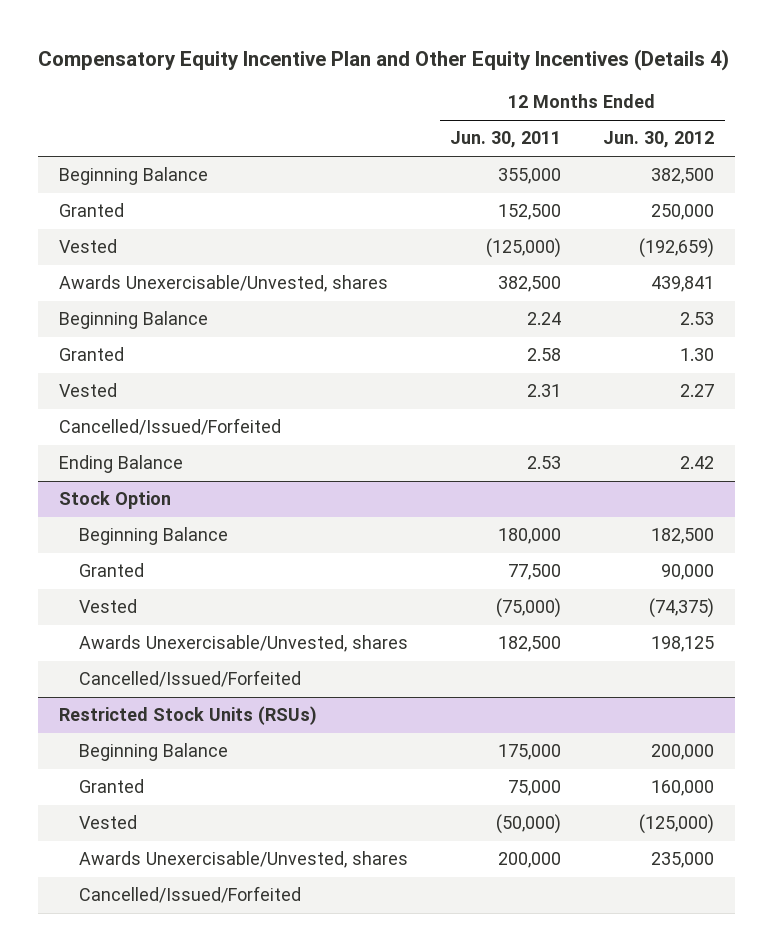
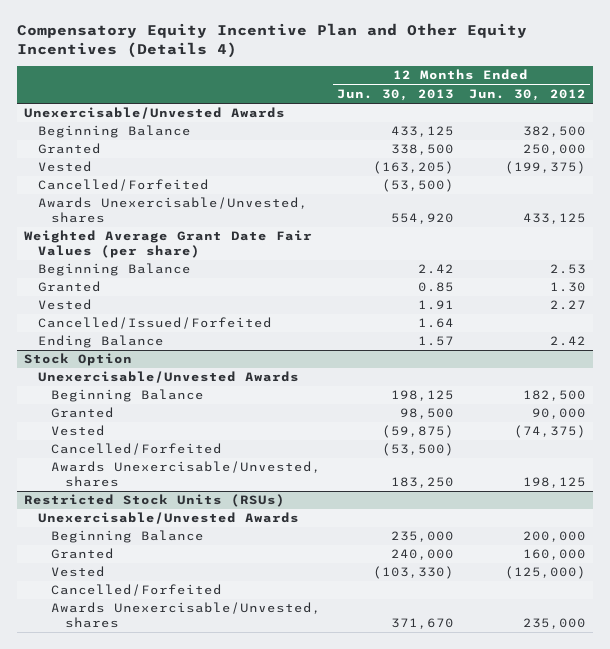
[450,131,562,149] Jun. 30, 2011 -> none
none -> [336,88,454,101] Jun. 30, 2013
none -> [24,107,286,120] Unexercisable/Unvested Awards
[639,238,715,259] (192,659) -> [504,161,586,175] (199,375)
none -> [37,179,209,192] Cancelled/Forfeited
[651,276,715,293] 439,841 -> [522,213,586,225] 433,125
none -> [24,230,313,259] Weighted Average Grant Date Fair Values (per share)
none -> [37,371,299,384] Unexercisable/Unvested Awards
none -> [51,443,223,456] Cancelled/Forfeited
[78,670,301,688] Cancelled/Issued/Forfeited -> none
none -> [37,512,299,525] Unexercisable/Unvested Awards
none -> [51,584,223,597] Cancelled/Forfeited
[78,886,301,904] Cancelled/Issued/Forfeited -> none

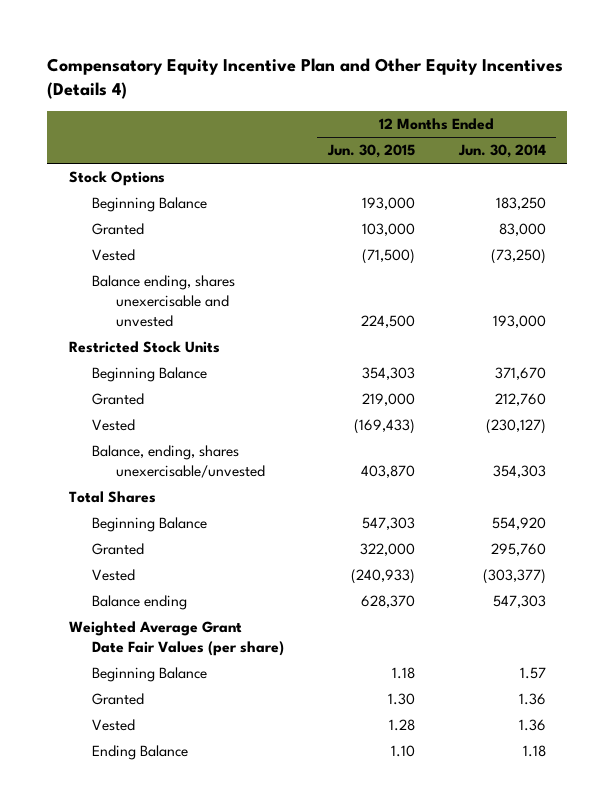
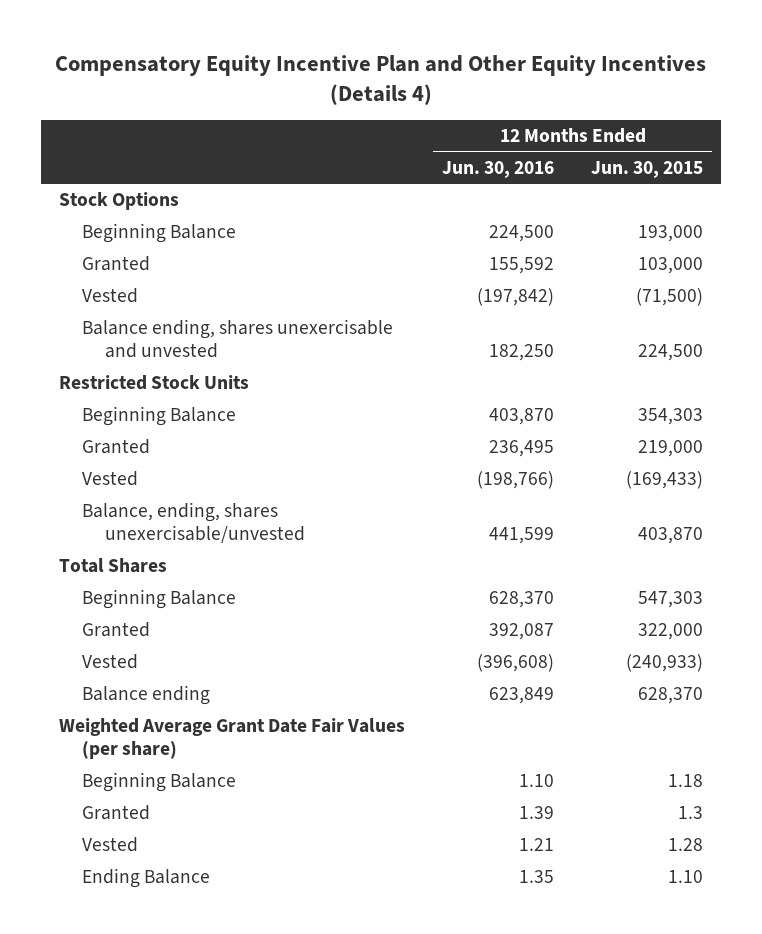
[457,144,546,159] Jun. 30, 2014 -> none
none -> [442,161,555,179] Jun. 30, 2016
[387,693,415,706] 1.30 -> [678,806,704,820] 1.3

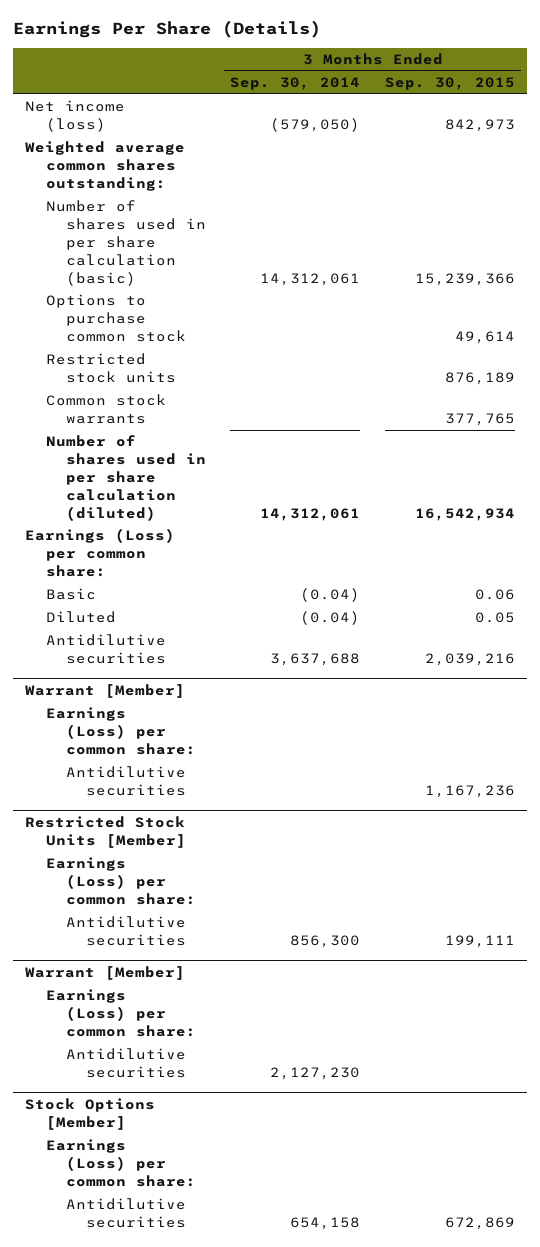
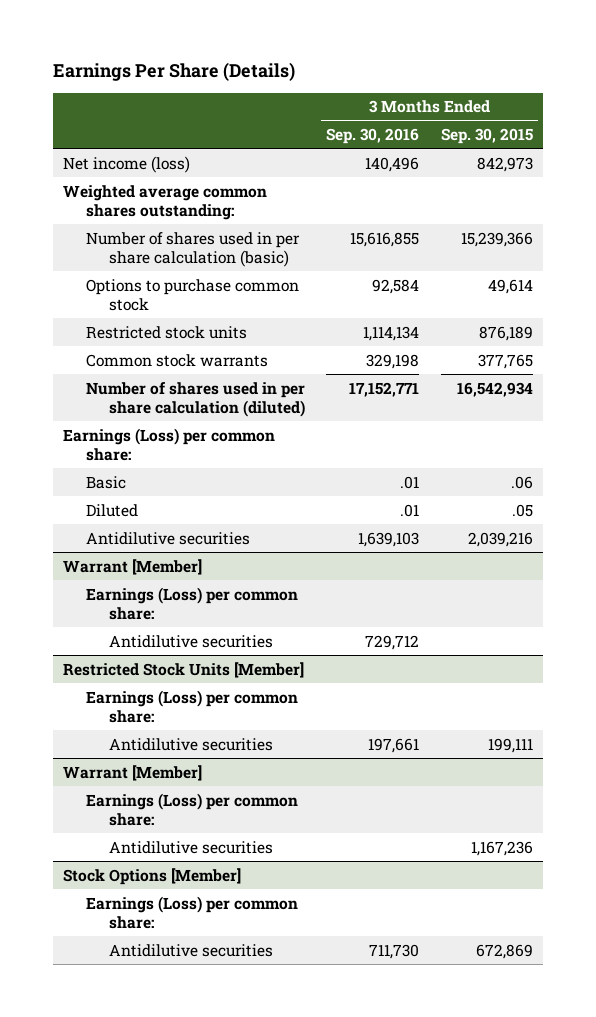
[230,77,361,91] Sep. 30, 2014 -> none
none -> [326,128,420,145] Sep. 30, 2016
[475,589,516,601] 0.06 -> [510,475,533,489] .06
[475,612,516,624] 0.05 -> [511,503,533,517] .05
[65,1048,186,1079] Antidilutive securities -> [108,634,273,648] Antidilutive securities
[65,766,186,797] Antidilutive securities -> [108,840,273,854] Antidilutive securities

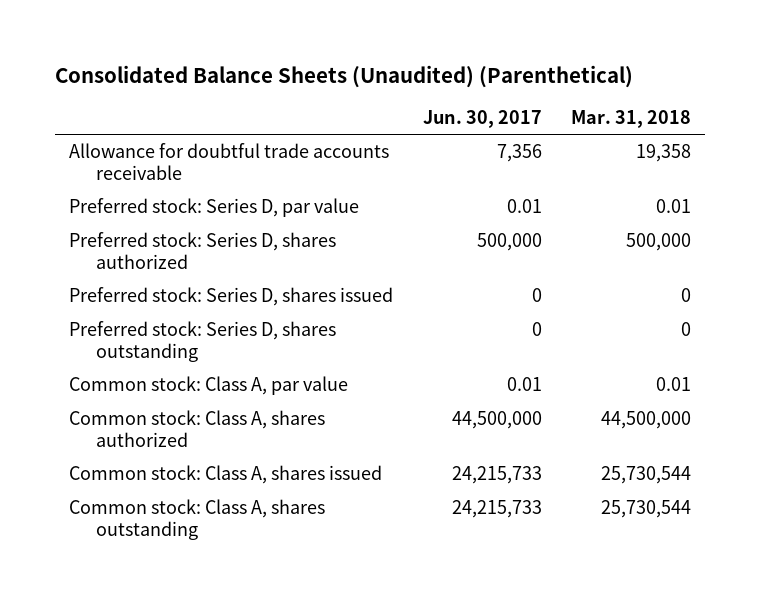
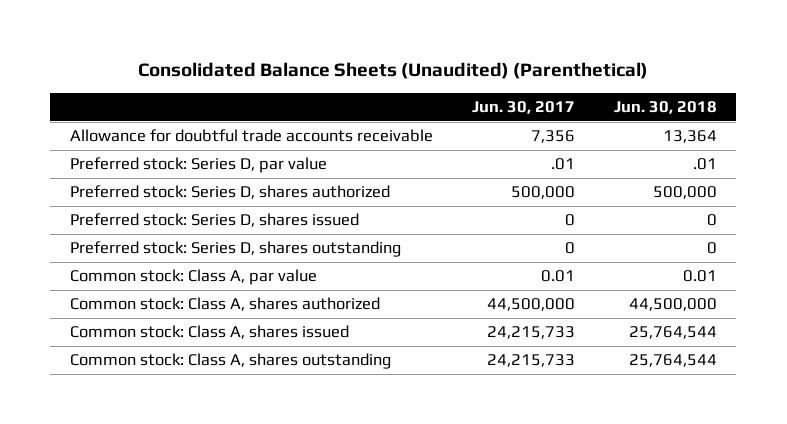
[570,109,691,128] Mar. 31, 2018 -> none
none -> [613,101,717,115] Jun. 30, 2018
[506,199,542,214] 0.01 -> [550,158,575,171] .01

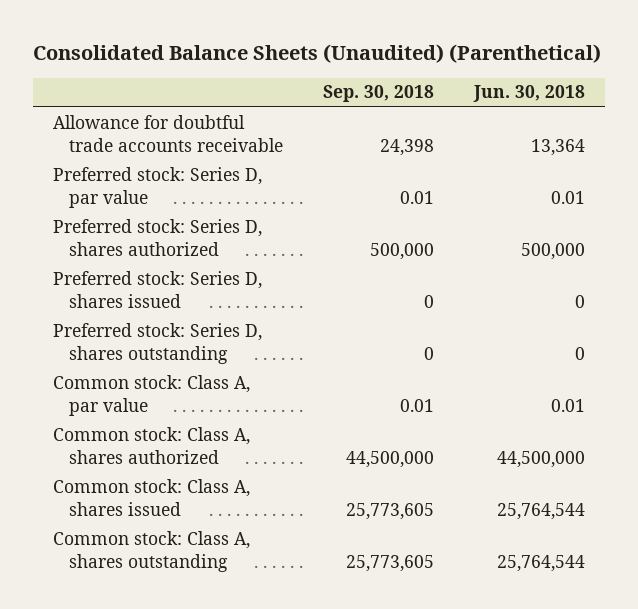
[471,101,575,115] Jun. 30, 2017 -> none
none -> [323,85,435,103] Sep. 30, 2018
[692,158,717,171] .01 -> [551,190,586,204] 0.01

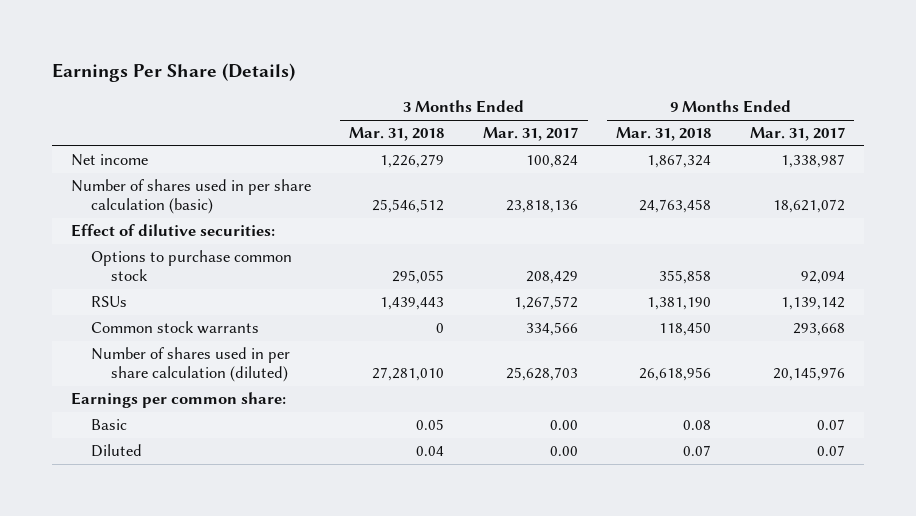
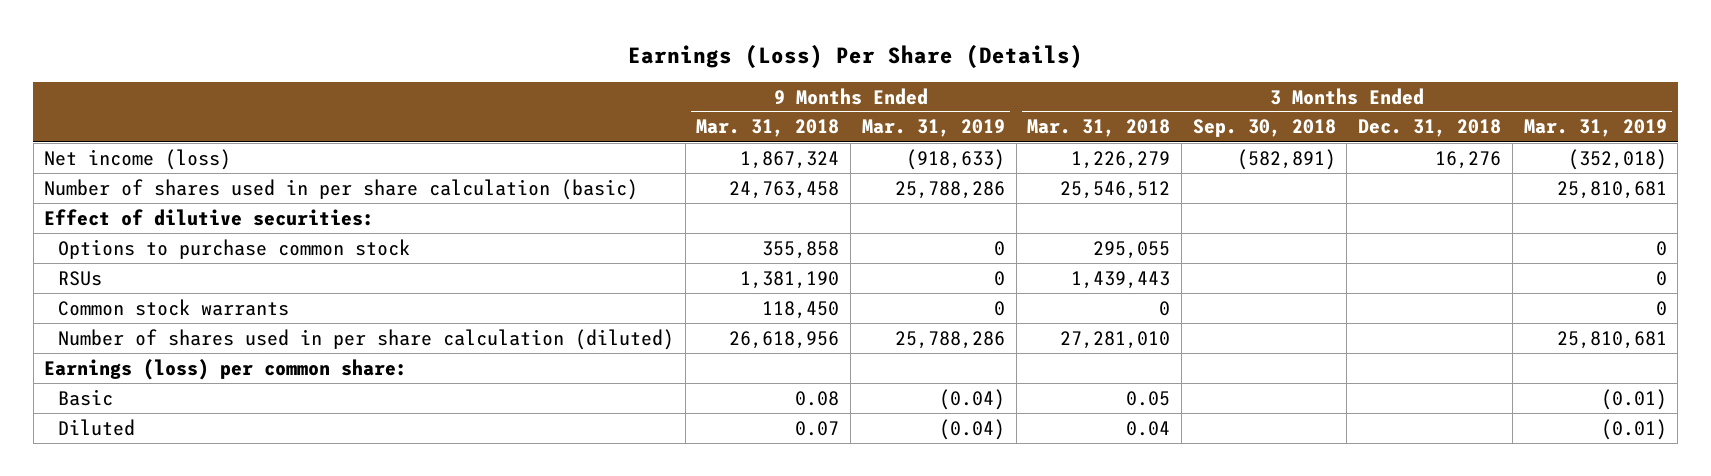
[51,63,295,83] Earnings Per Share (Details) -> [627,45,1083,69] Earnings (Loss) Per Share (Details)
[482,127,578,142] Mar. 31, 2017 -> none
[749,127,845,142] Mar. 31, 2017 -> none
none -> [861,119,1005,138] Mar. 31, 2019
none -> [1192,119,1336,138] Sep. 30, 2018
none -> [1358,119,1502,138] Dec. 31, 2018
none -> [1523,119,1667,138] Mar. 31, 2019
[70,154,148,167] Net income -> [44,148,232,170] Net income (loss)
[70,392,286,409] Earnings per common share: -> [44,358,408,380] Earnings (loss) per common share:

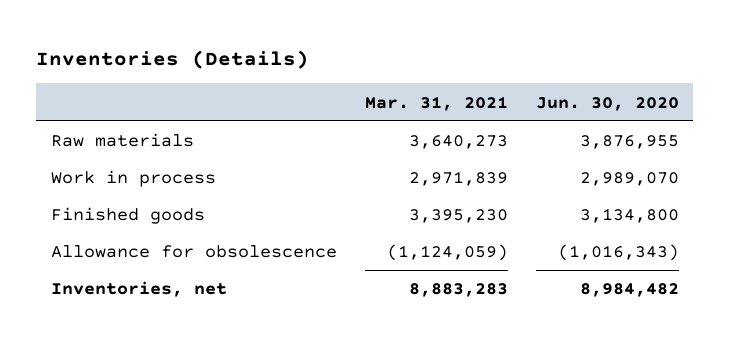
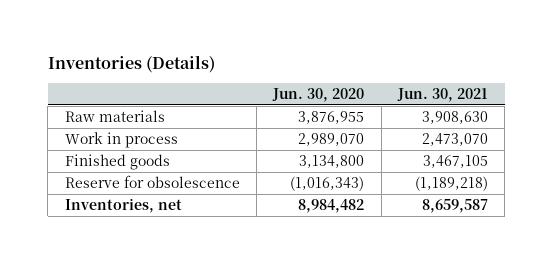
[364,95,508,111] Mar. 31, 2021 -> none
none -> [396,88,488,103] Jun. 30, 2021
[50,245,337,259] Allowance for obsolescence -> [64,174,240,188] Reserve for obsolescence

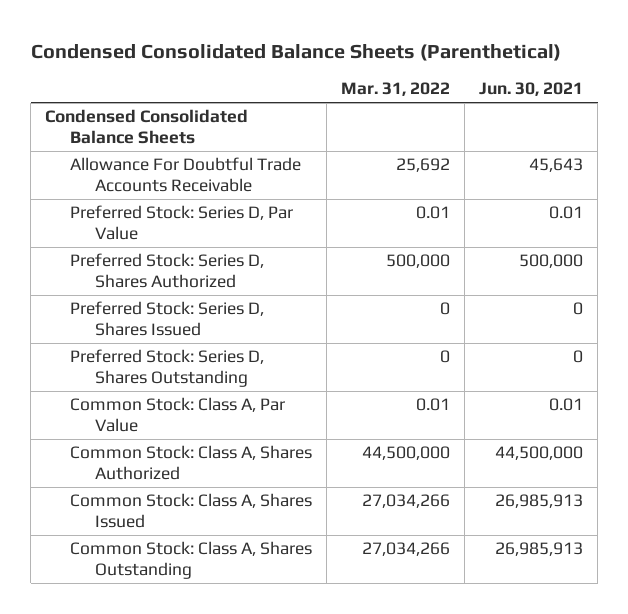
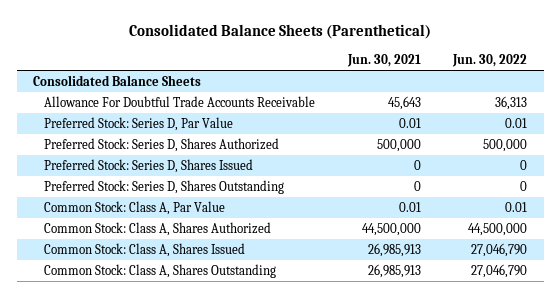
[30,43,561,61] Condensed Consolidated Balance Sheets (Parenthetical) -> [129,24,432,40] Consolidated Balance Sheets (Parenthetical)
[341,82,451,97] Mar. 31, 2022 -> none
none -> [452,54,528,68] Jun. 30, 2022
[45,109,249,144] Condensed Consolidated Balance Sheets -> [32,74,201,86] Consolidated Balance Sheets

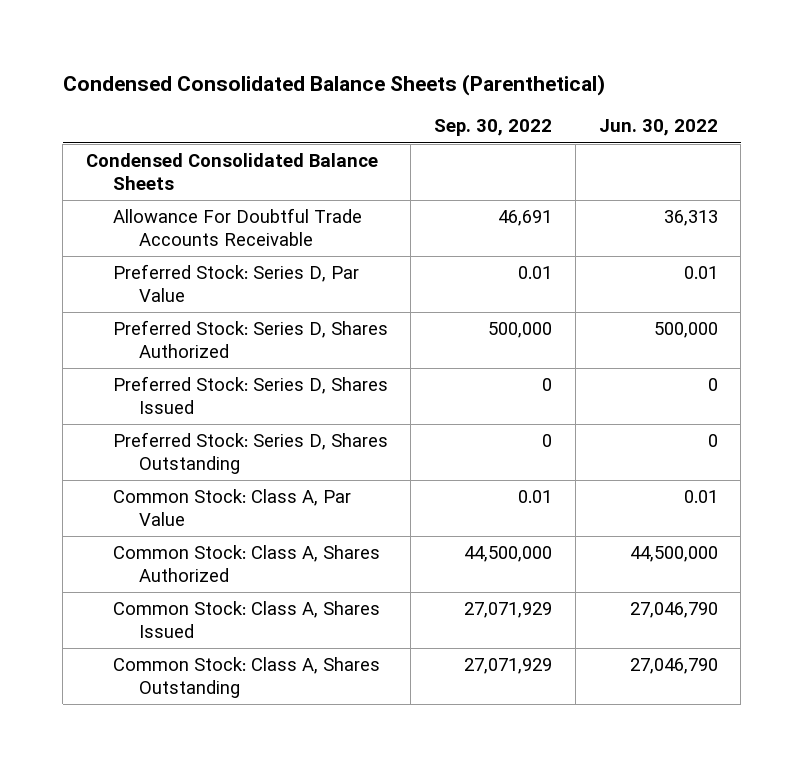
[129,24,432,40] Consolidated Balance Sheets (Parenthetical) -> [62,73,605,96] Condensed Consolidated Balance Sheets (Parenthetical)
[346,54,421,68] Jun. 30, 2021 -> none
none -> [434,119,553,137] Sep. 30, 2022
[32,74,201,86] Consolidated Balance Sheets -> [85,153,378,190] Condensed Consolidated Balance Sheets

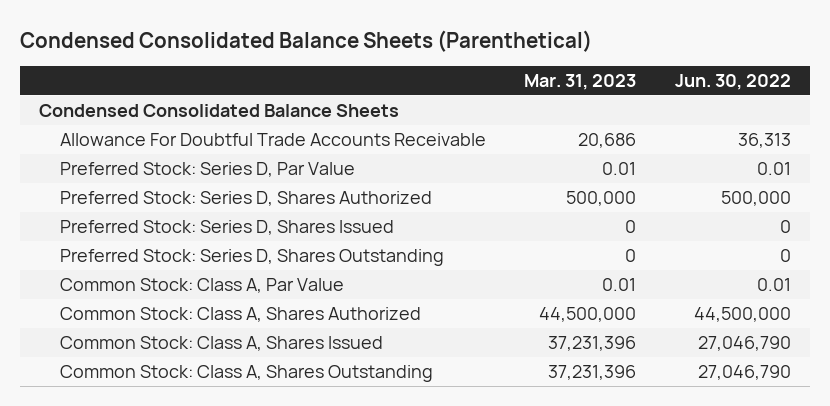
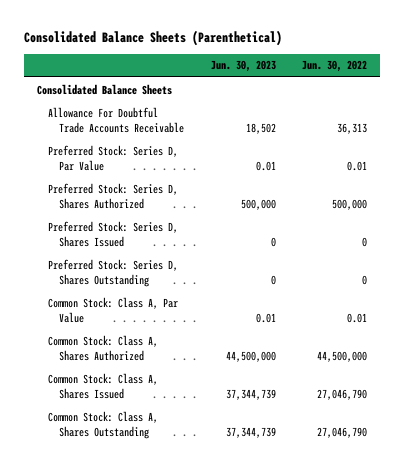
[20,29,593,52] Condensed Consolidated Balance Sheets (Parenthetical) -> [23,29,282,46] Consolidated Balance Sheets (Parenthetical)
[524,73,637,90] Mar. 31, 2023 -> none
none -> [210,60,276,73] Jun. 30, 2023
[39,103,400,117] Condensed Consolidated Balance Sheets -> [37,83,173,95] Consolidated Balance Sheets

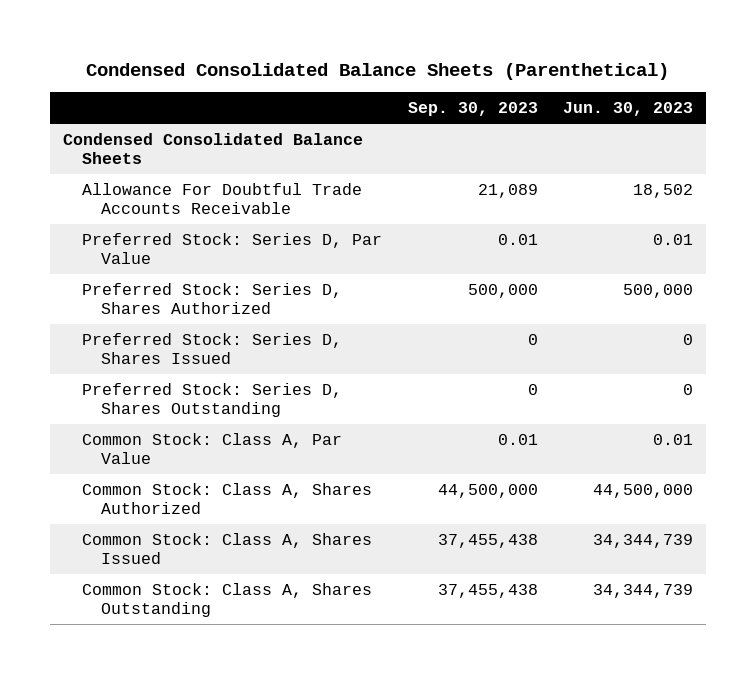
[23,29,282,46] Consolidated Balance Sheets (Parenthetical) -> [86,62,670,80] Condensed Consolidated Balance Sheets (Parenthetical)
[302,60,368,73] Jun. 30, 2022 -> none
none -> [407,102,538,117] Sep. 30, 2023
[37,83,173,95] Consolidated Balance Sheets -> [62,133,363,165] Condensed Consolidated Balance Sheets
[225,388,276,400] 37,344,739 -> [593,534,694,549] 34,344,739
[225,426,276,438] 37,344,739 -> [593,584,694,599] 34,344,739

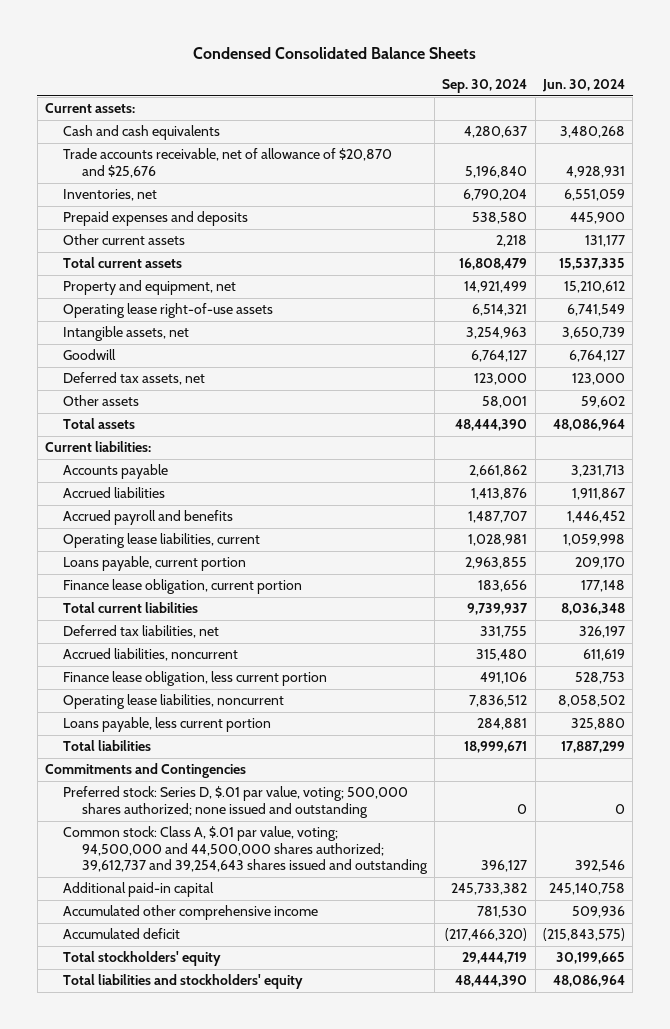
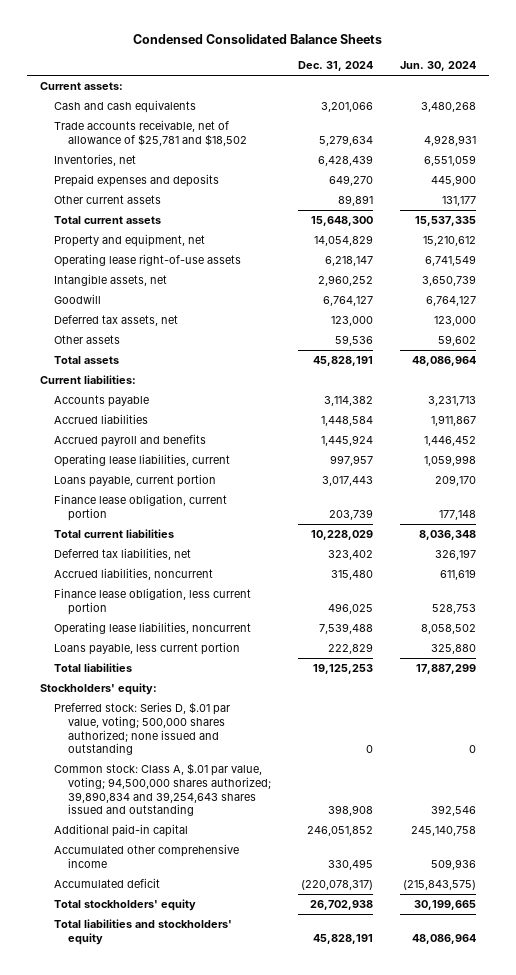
[442,78,528,93] Sep. 30, 2024 -> none
none -> [297,61,373,72] Dec. 31, 2024
[63,148,393,178] Trade accounts receivable, net of allowance of $20,870 and $25,676 -> [53,120,247,146] Trade accounts receivable, net of allowance of $25,781 and $18,502
[44,763,246,779] Commitments and Contingencies -> none
none -> [40,683,158,696] Stockholders' equity:
[63,826,429,875] Common stock: Class A, $.01 par value, voting; 94,500,000 and 44,500,000 shares authorized; 39,612,737 and 39,254,643 shares issued and outstanding -> [53,763,271,817] Common stock: Class A, $.01 par value, voting; 94,500,000 shares authorized; 39,890,834 and 39,254,643 shares issued and outstanding

